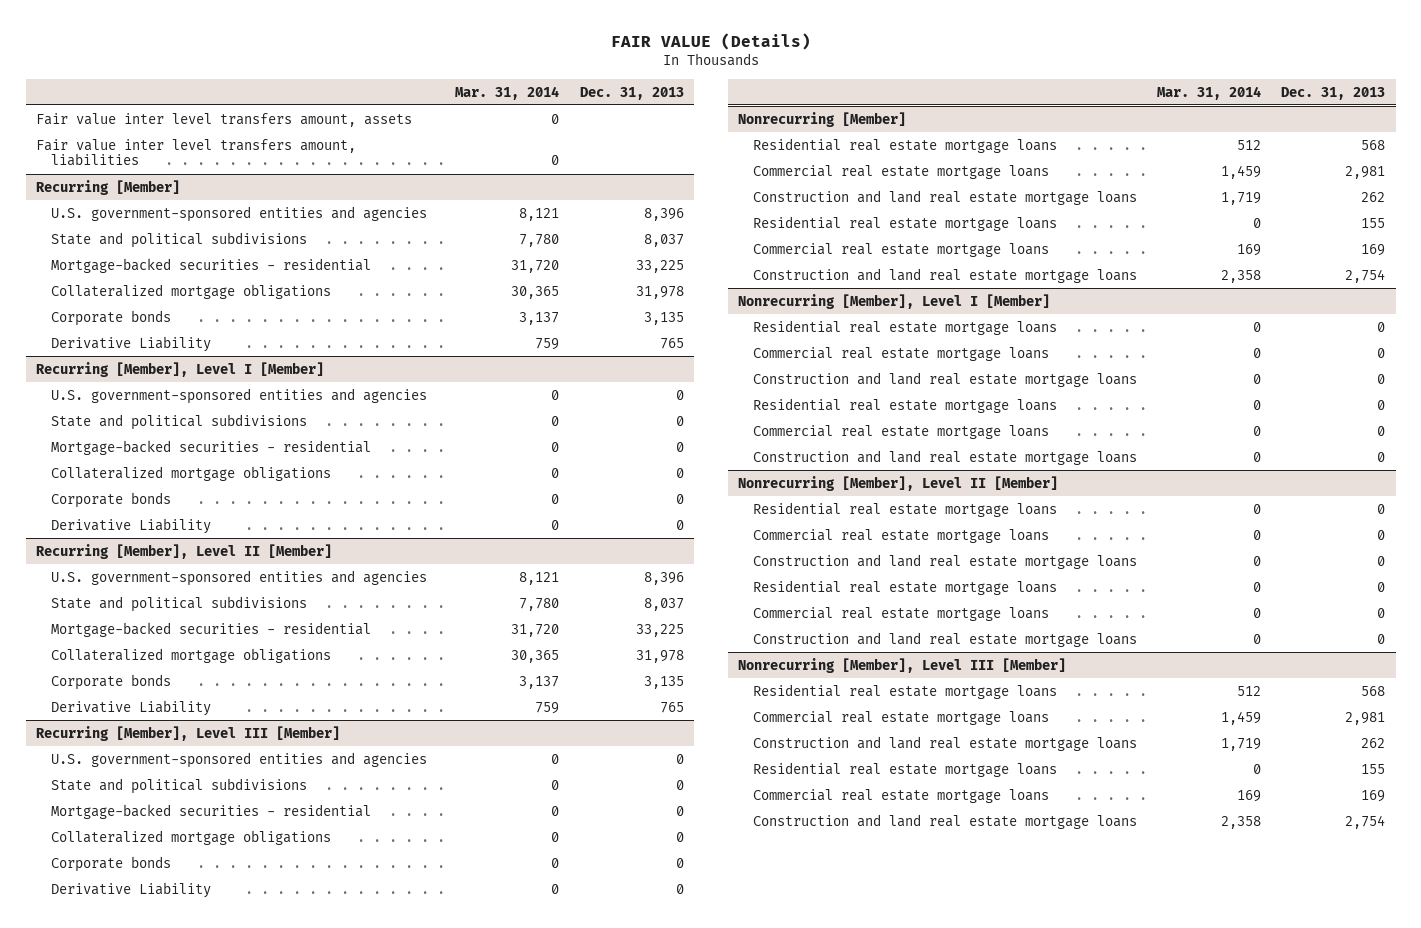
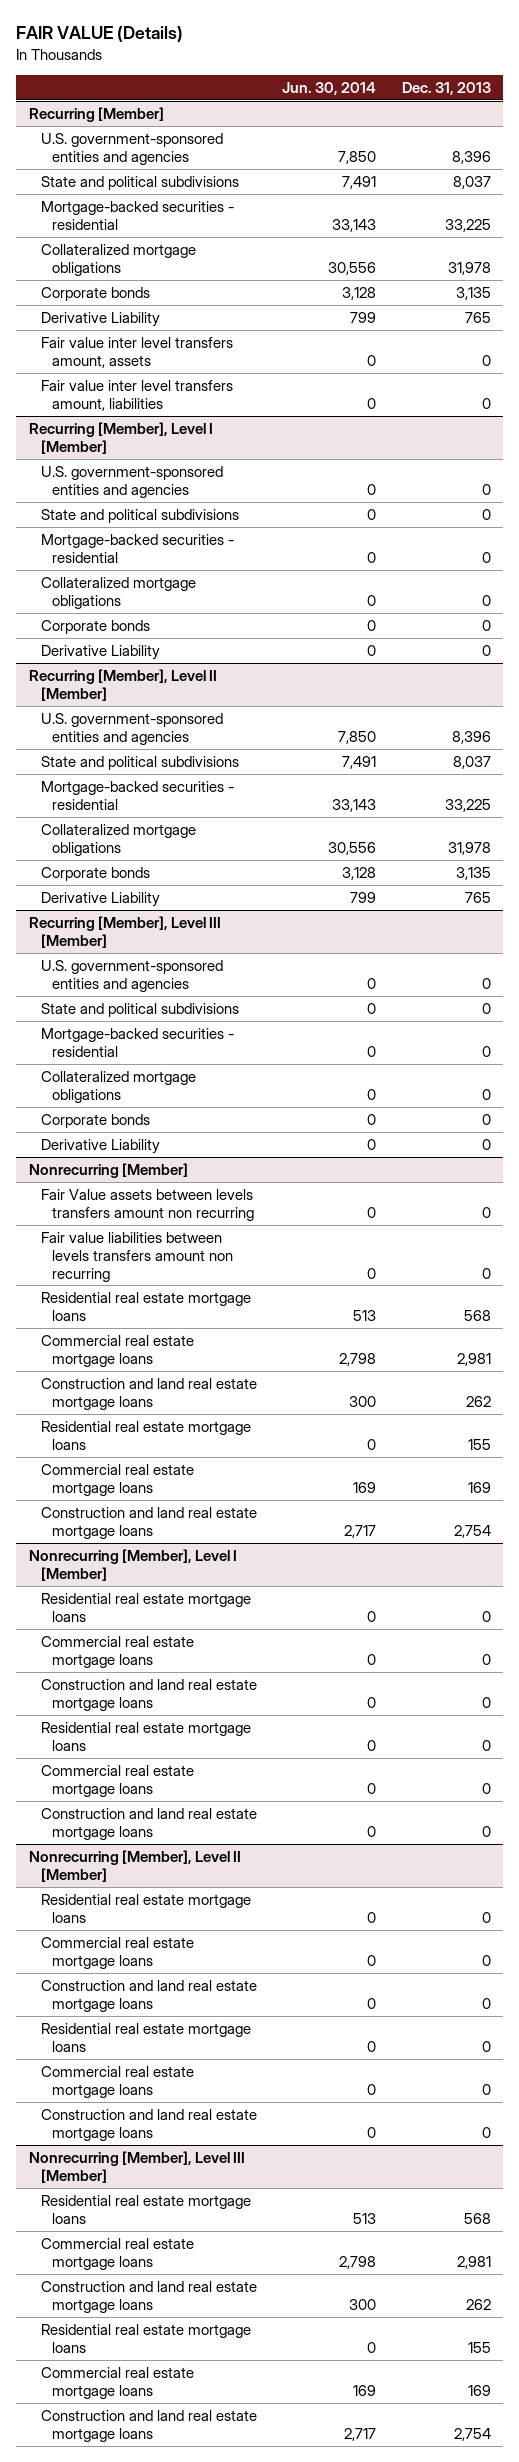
[455,85,560,100] Mar. 31, 2014 -> none
none -> [282,81,377,95] Jun. 30, 2014
[35,112,412,127] Fair value inter level transfers amount, assets -> none
[35,138,356,167] Fair value inter level transfers amount, liabilities -> none
none -> [40,336,233,368] Fair value inter level transfers amount, assets
none -> [40,379,233,411] Fair value inter level transfers amount, liabilities
none -> [40,1188,255,1221] Fair Value assets between levels transfers amount non recurring
none -> [40,1231,234,1282] Fair value liabilities between levels transfers amount non recurring

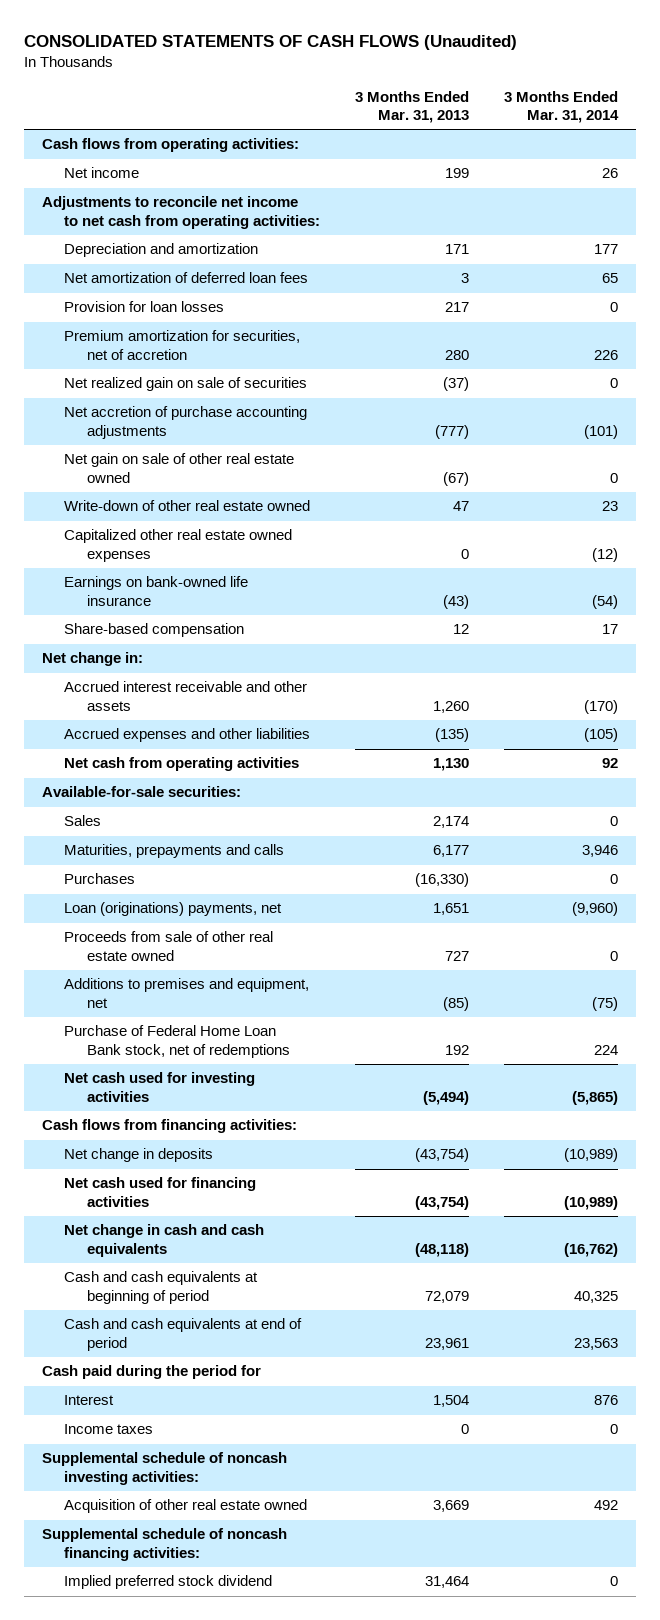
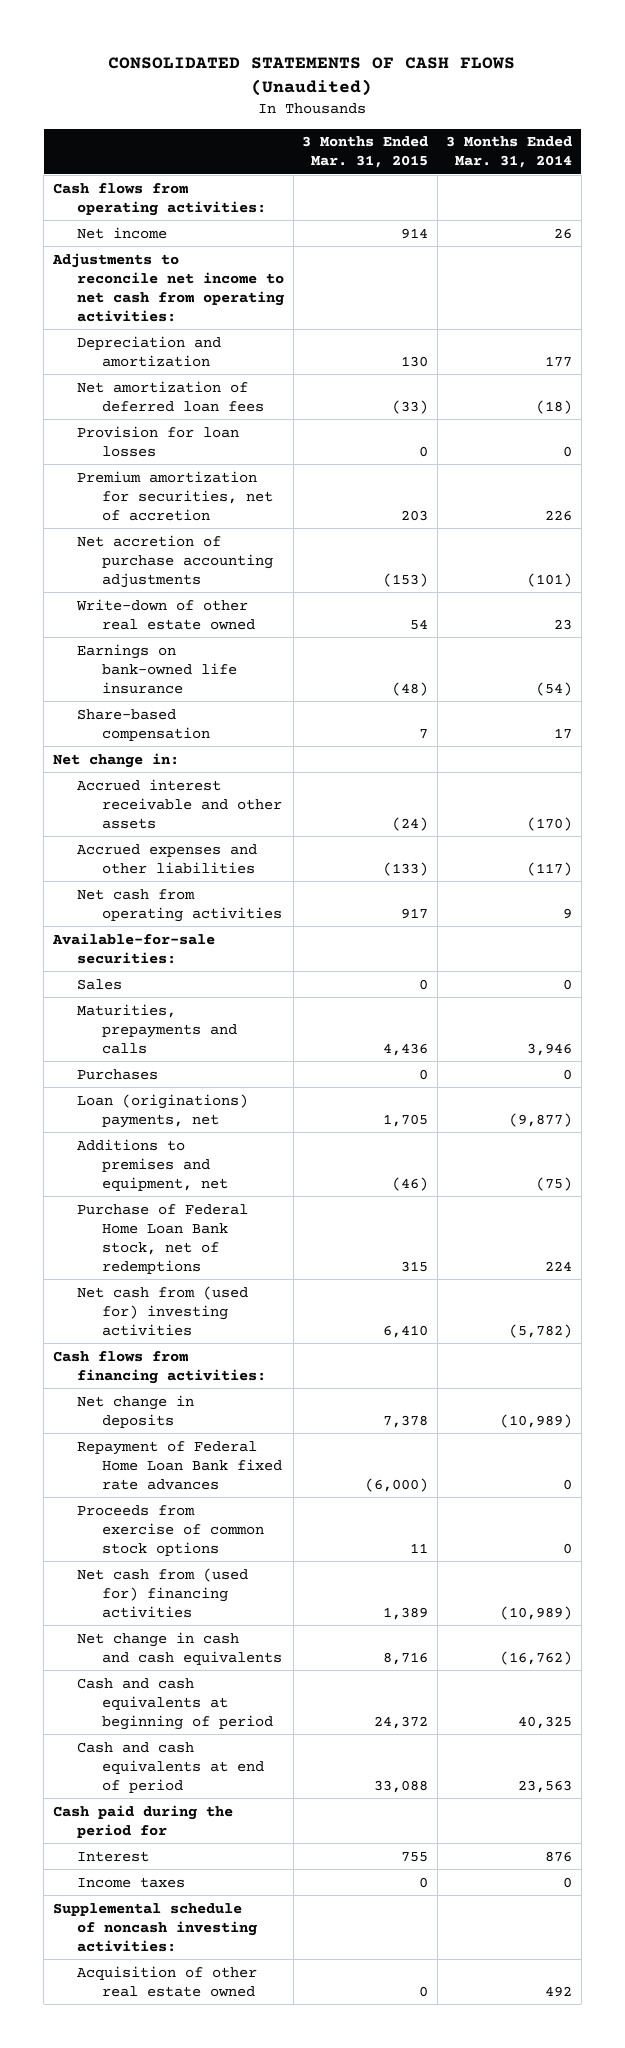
[355,90,470,123] 3 Months Ended Mar. 31, 2013 -> none
none -> [302,136,429,169] 3 Months Ended Mar. 31, 2015
[602,273,619,284] 65 -> [536,399,573,414] (18)
[64,377,308,392] Net realized gain on sale of securities -> none
[64,453,295,483] Net gain on sale of other real estate owned -> none
[64,529,293,562] Capitalized other real estate owned expenses -> none
[584,728,619,743] (105) -> [527,861,573,876] (117)
[602,758,619,769] 92 -> [563,907,573,919] 9
[64,931,274,961] Proceeds from sale of other real estate owned -> none
[572,902,619,917] (9,960) -> [509,1112,573,1127] (9,877)
[64,1072,256,1102] Net cash used for investing activities -> [77,1285,249,1336] Net cash from (used for) investing activities
[572,1090,619,1105] (5,865) -> [509,1323,573,1338] (5,782)
none -> [77,1440,282,1490] Repayment of Federal Home Loan Bank fixed rate advances
none -> [77,1504,264,1556] Proceeds from exercise of common stock options
[64,1177,257,1207] Net cash used for financing activities -> [77,1567,249,1618] Net cash from (used for) financing activities
[41,1528,287,1561] Supplemental schedule of noncash financing activities: -> none
[64,1575,273,1590] Implied preferred stock dividend -> none

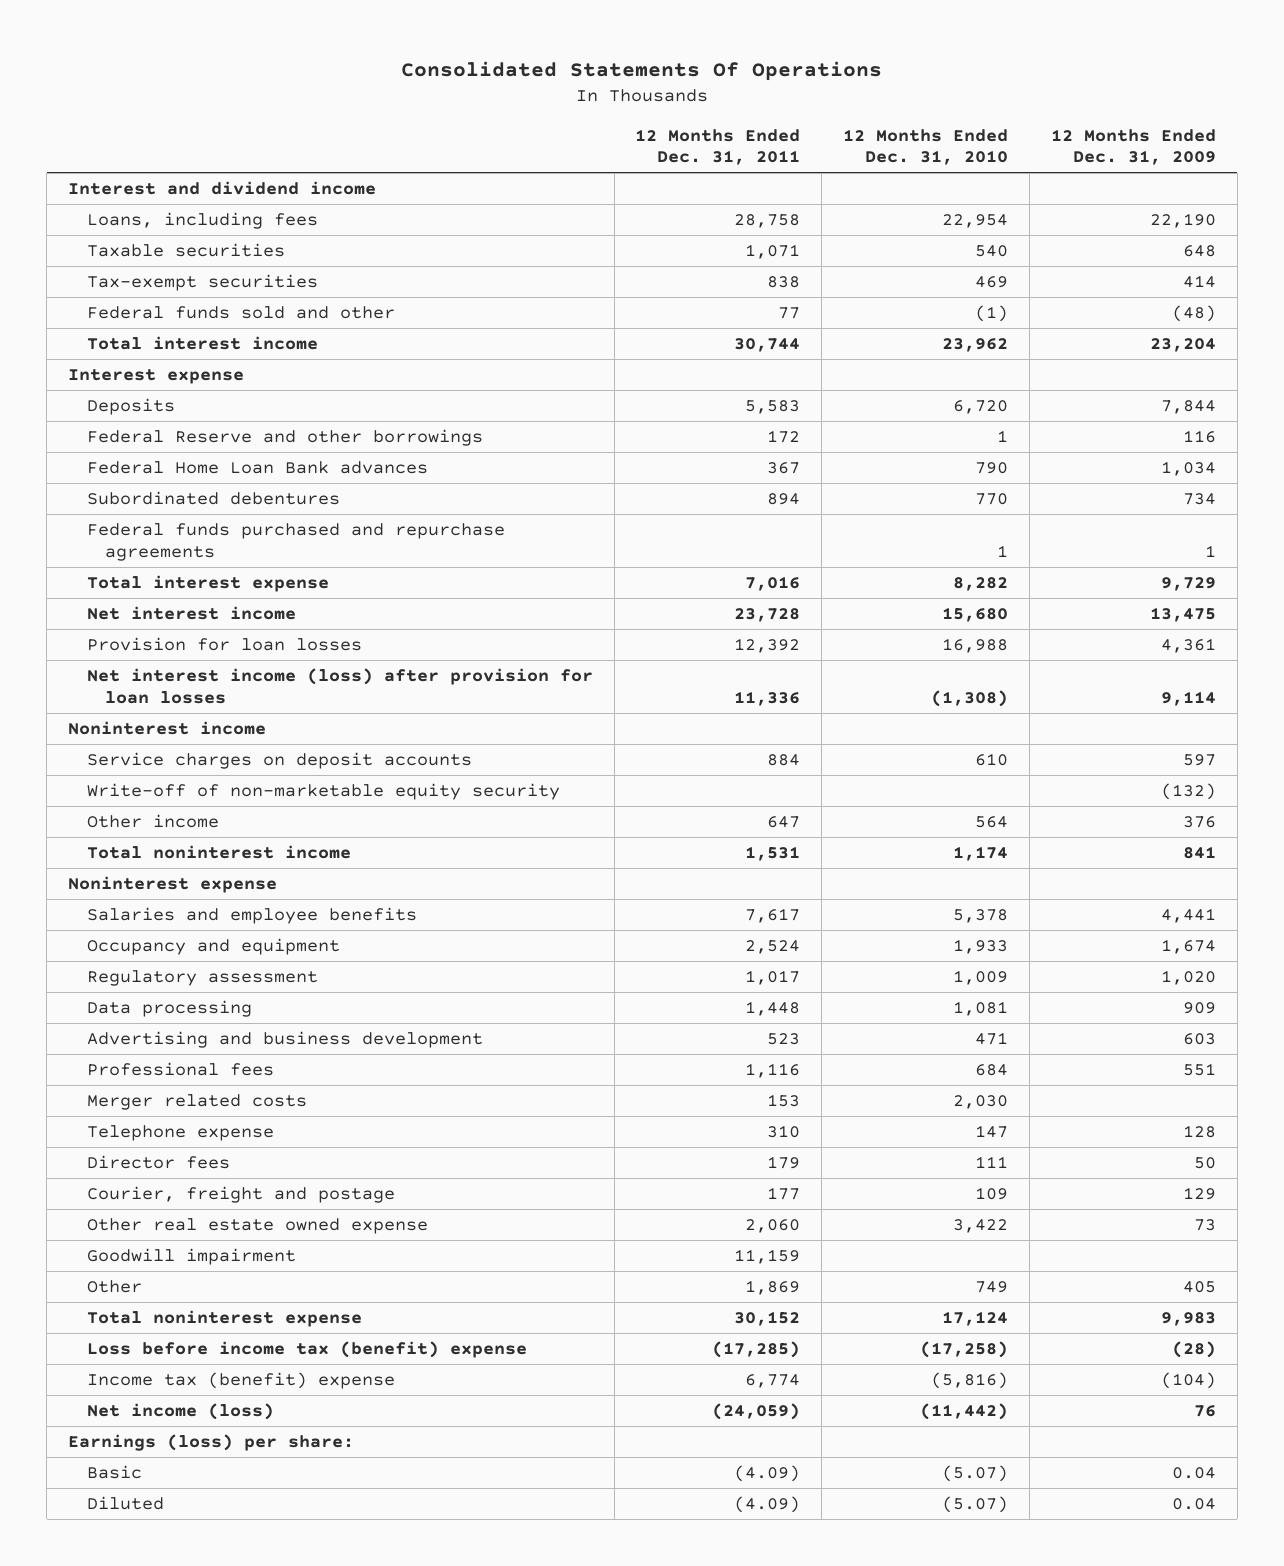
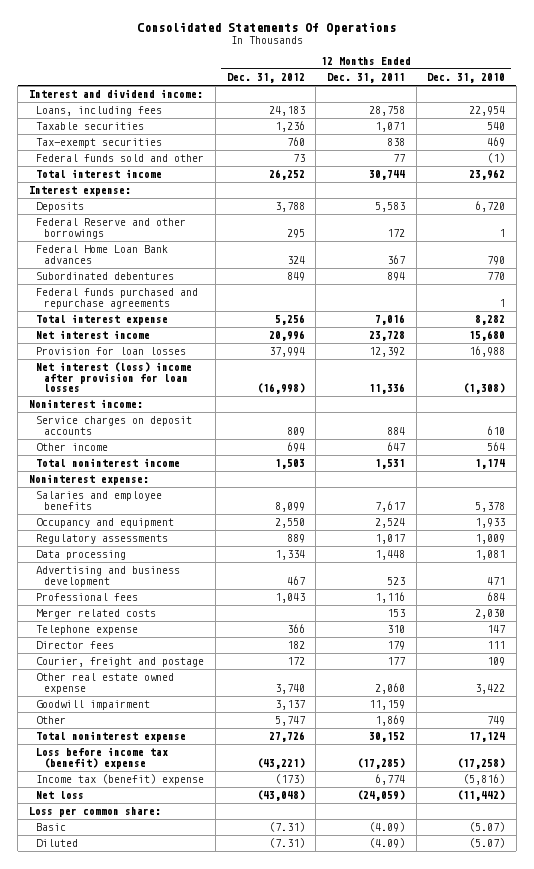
[1050,128,1216,166] 12 Months Ended Dec. 31, 2009 -> none
none -> [226,73,305,84] Dec. 31, 2012
[68,181,377,196] Interest and dividend income -> [28,89,203,99] Interest and dividend income:
[68,369,245,385] Interest expense -> [28,186,131,197] Interest expense:
[86,668,593,704] Net interest income (loss) after provision for loan losses -> [36,362,193,393] Net interest (loss) income after provision for loan losses
[68,721,267,736] Noninterest income -> [28,399,143,409] Noninterest income:
[86,783,560,801] Write-off of non-marketable equity security -> none
[68,876,278,894] Noninterest expense -> [28,474,149,486] Noninterest expense:
[86,970,318,987] Regulatory assessment -> [36,534,169,545] Regulatory assessments
[86,1403,274,1421] Net income (loss) -> [36,791,85,800] Net loss
[68,1434,355,1452] Earnings (loss) per share: -> [28,807,161,818] Loss per common share:

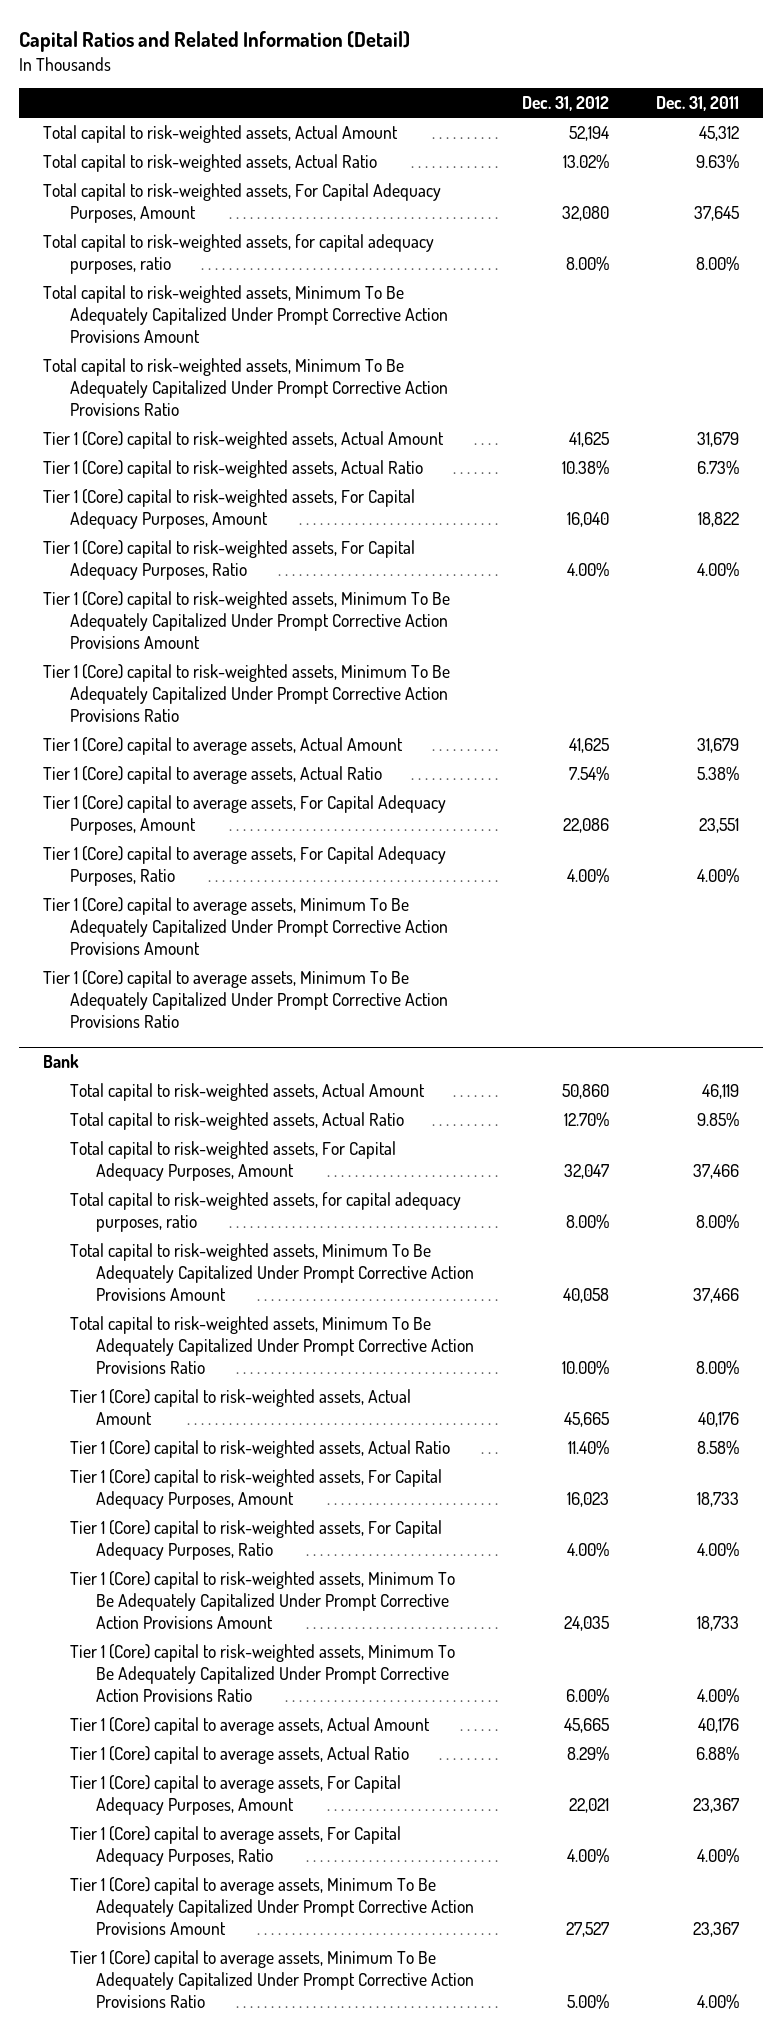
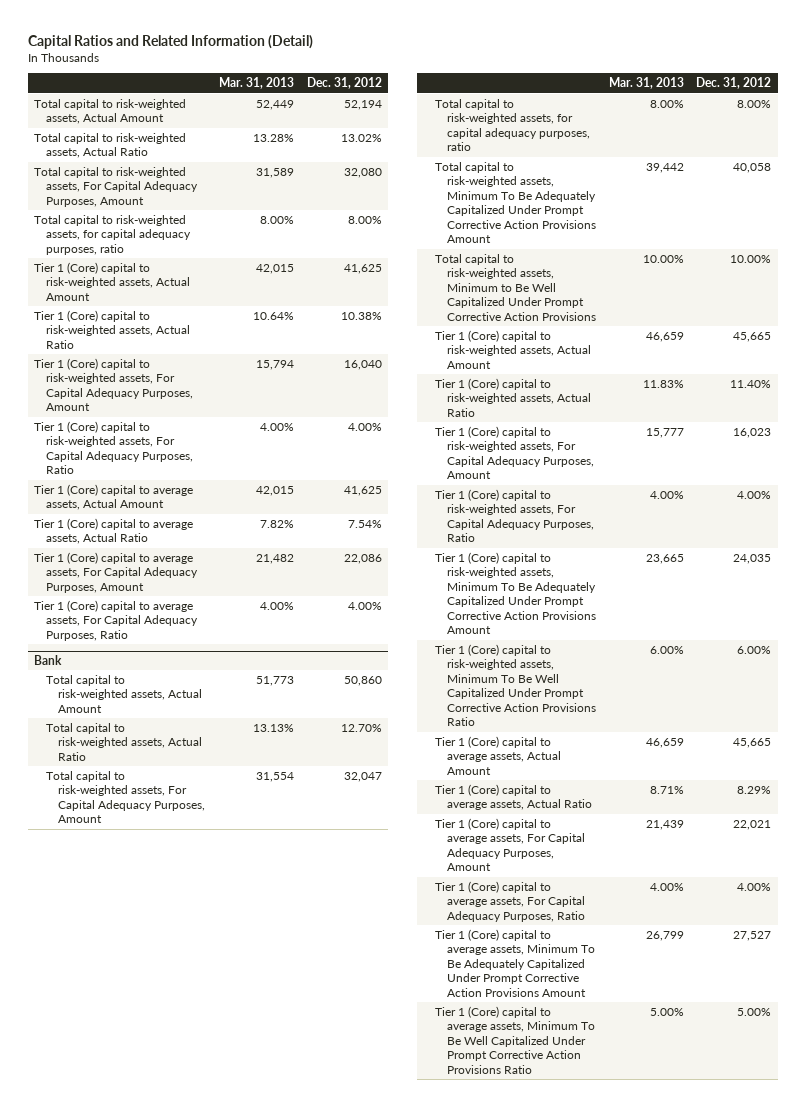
[656,96,740,112] Dec. 31, 2011 -> none
none -> [219,77,295,90] Mar. 31, 2013
[43,284,448,344] Total capital to risk-weighted assets, Minimum To Be Adequately Capitalized Under Prompt Corrective Action Provisions Amount -> none
[43,357,448,417] Total capital to risk-weighted assets, Minimum To Be Adequately Capitalized Under Prompt Corrective Action Provisions Ratio -> none
[43,590,451,650] Tier 1 (Core) capital to risk-weighted assets, Minimum To Be Adequately Capitalized Under Prompt Corrective Action Provisions Amount -> none
[43,663,451,723] Tier 1 (Core) capital to risk-weighted assets, Minimum To Be Adequately Capitalized Under Prompt Corrective Action Provisions Ratio -> none
[43,896,448,956] Tier 1 (Core) capital to average assets, Minimum To Be Adequately Capitalized Under Prompt Corrective Action Provisions Amount -> none
[43,969,448,1029] Tier 1 (Core) capital to average assets, Minimum To Be Adequately Capitalized Under Prompt Corrective Action Provisions Ratio -> none
[69,1315,475,1375] Total capital to risk-weighted assets, Minimum To Be Adequately Capitalized Under Prompt Corrective Action Provisions Ratio -> [435,253,596,321] Total capital to risk-weighted assets, Minimum to Be Well Capitalized Under Prompt Corrective Action Provisions
[69,1643,455,1703] Tier 1 (Core) capital to risk-weighted assets, Minimum To Be Adequately Capitalized Under Prompt Corrective Action Provisions Ratio -> [435,643,596,727] Tier 1 (Core) capital to risk-weighted assets, Minimum To Be Well Capitalized Under Prompt Corrective Action Provisions Ratio
[69,1949,475,2009] Tier 1 (Core) capital to average assets, Minimum To Be Adequately Capitalized Under Prompt Corrective Action Provisions Ratio -> [435,1005,595,1074] Tier 1 (Core) capital to average assets, Minimum To Be Well Capitalized Under Prompt Corrective Action Provisions Ratio

